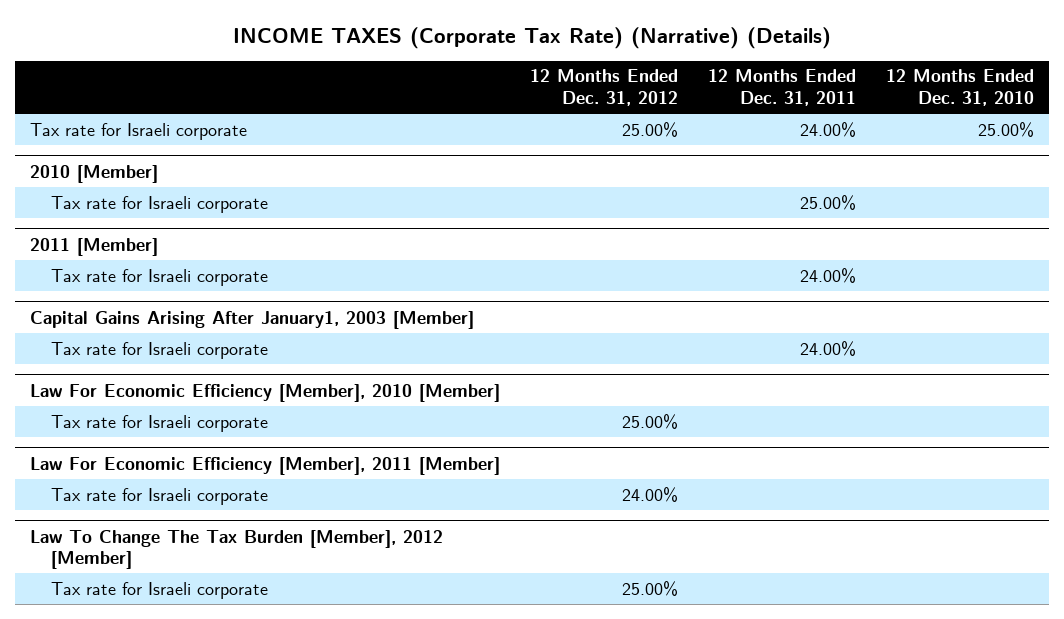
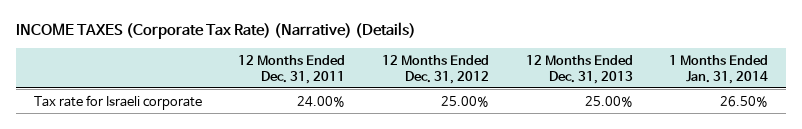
[885,69,1034,106] 12 Months Ended Dec. 31, 2010 -> none
none -> [525,54,633,84] 12 Months Ended Dec. 31, 2013
none -> [669,54,769,84] 1 Months Ended Jan. 31, 2014
[30,164,159,183] 2010 [Member] -> none
[51,195,269,213] Tax rate for Israeli corporate -> none
[30,237,159,256] 2011 [Member] -> none
[51,268,269,286] Tax rate for Israeli corporate -> none
[30,310,475,329] Capital Gains Arising After January1, 2003 [Member] -> none
[51,341,269,359] Tax rate for Israeli corporate -> none
[30,383,501,402] Law For Economic Efficiency [Member], 2010 [Member] -> none
[51,414,269,432] Tax rate for Israeli corporate -> none
[30,456,501,475] Law For Economic Efficiency [Member], 2011 [Member] -> none
[51,487,269,505] Tax rate for Israeli corporate -> none
[30,529,444,570] Law To Change The Tax Burden [Member], 2012 [Member] -> none
[51,581,269,599] Tax rate for Israeli corporate -> none

